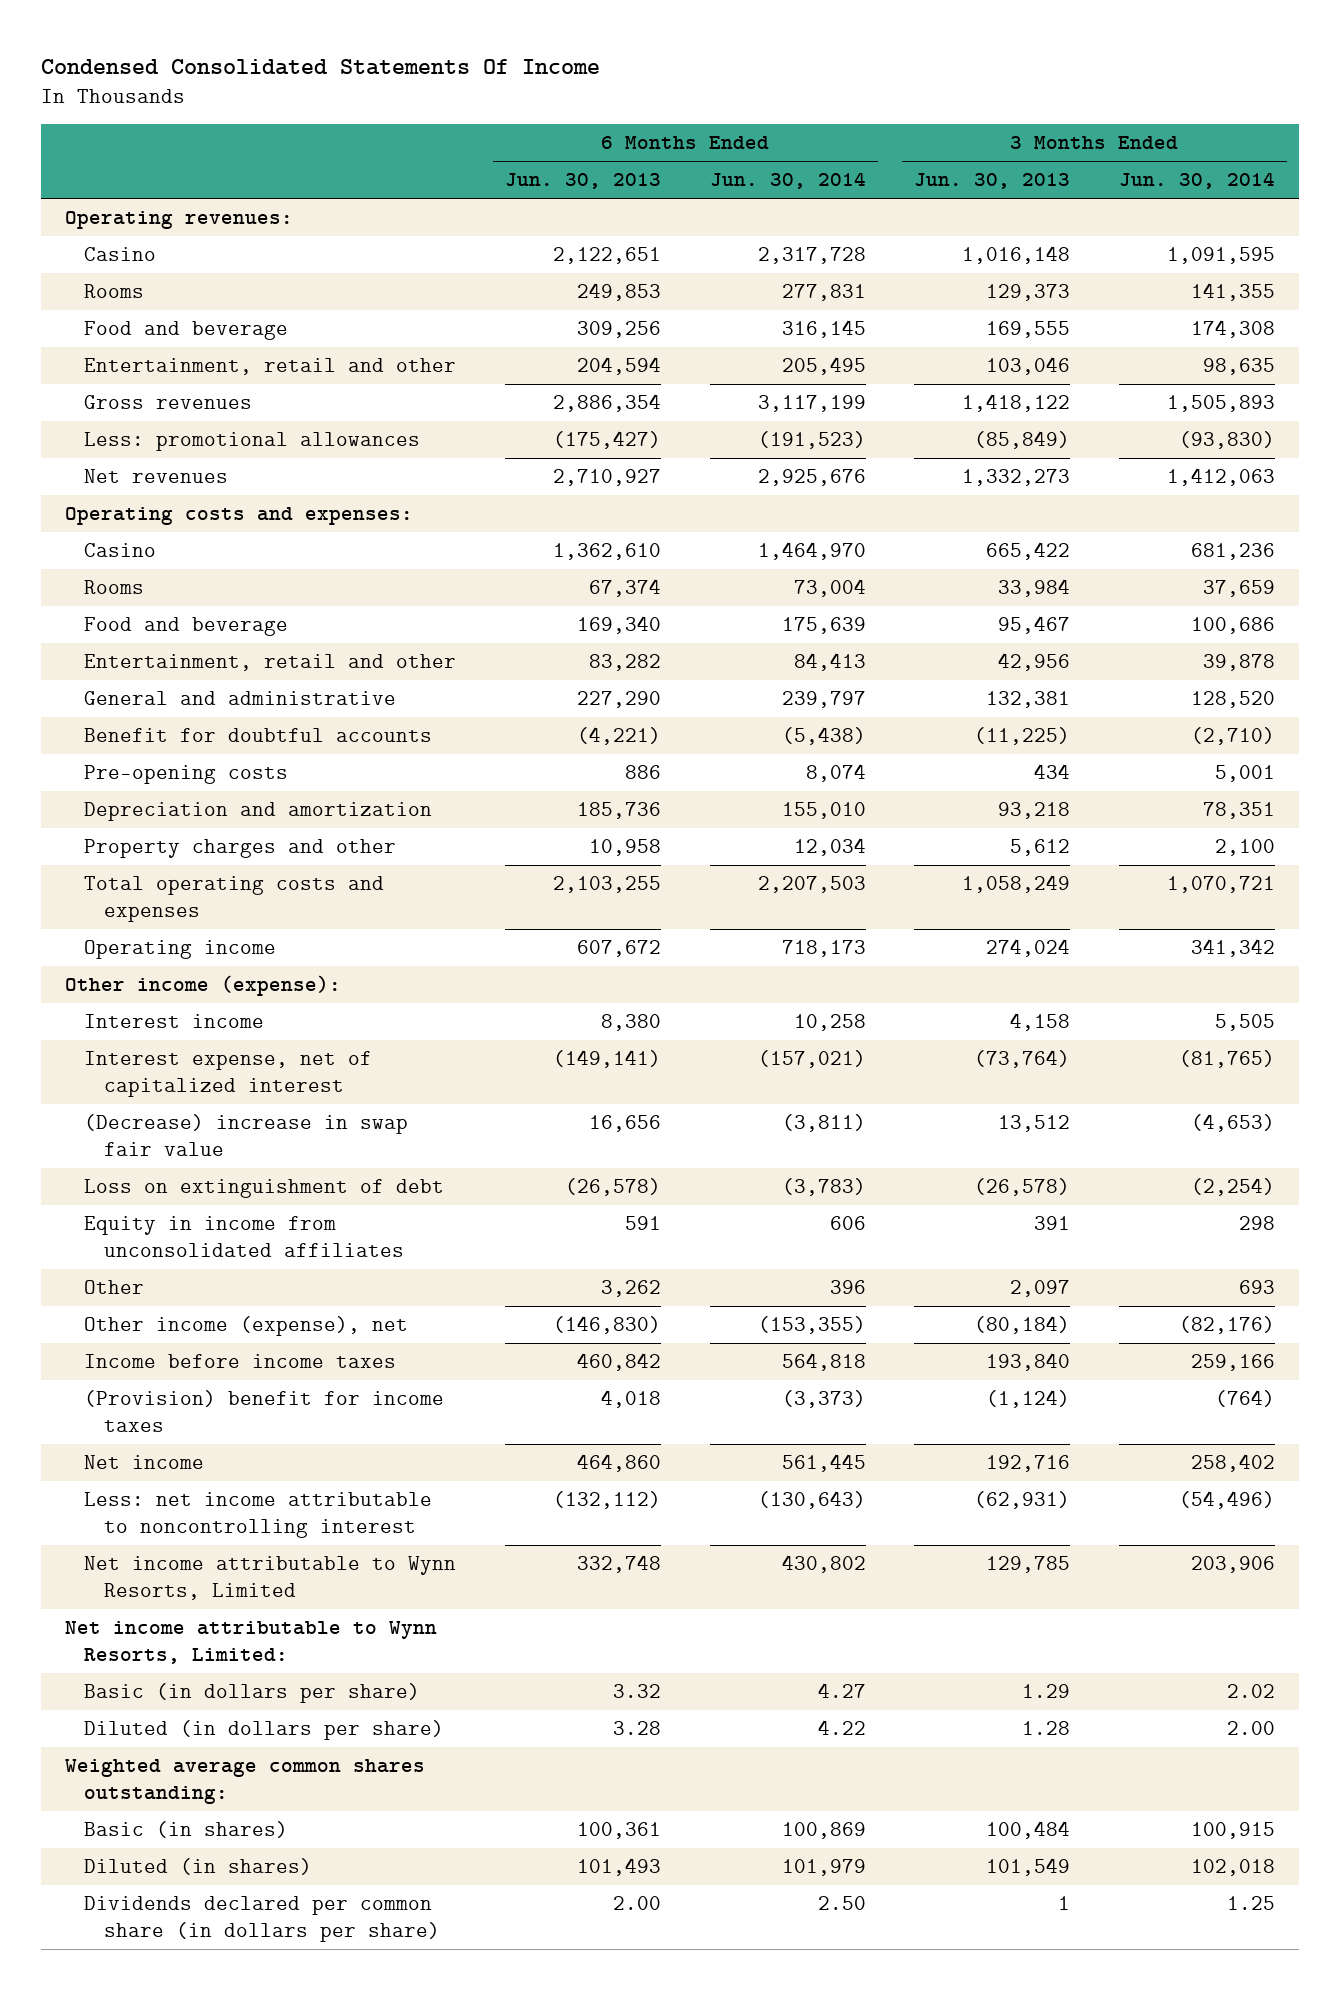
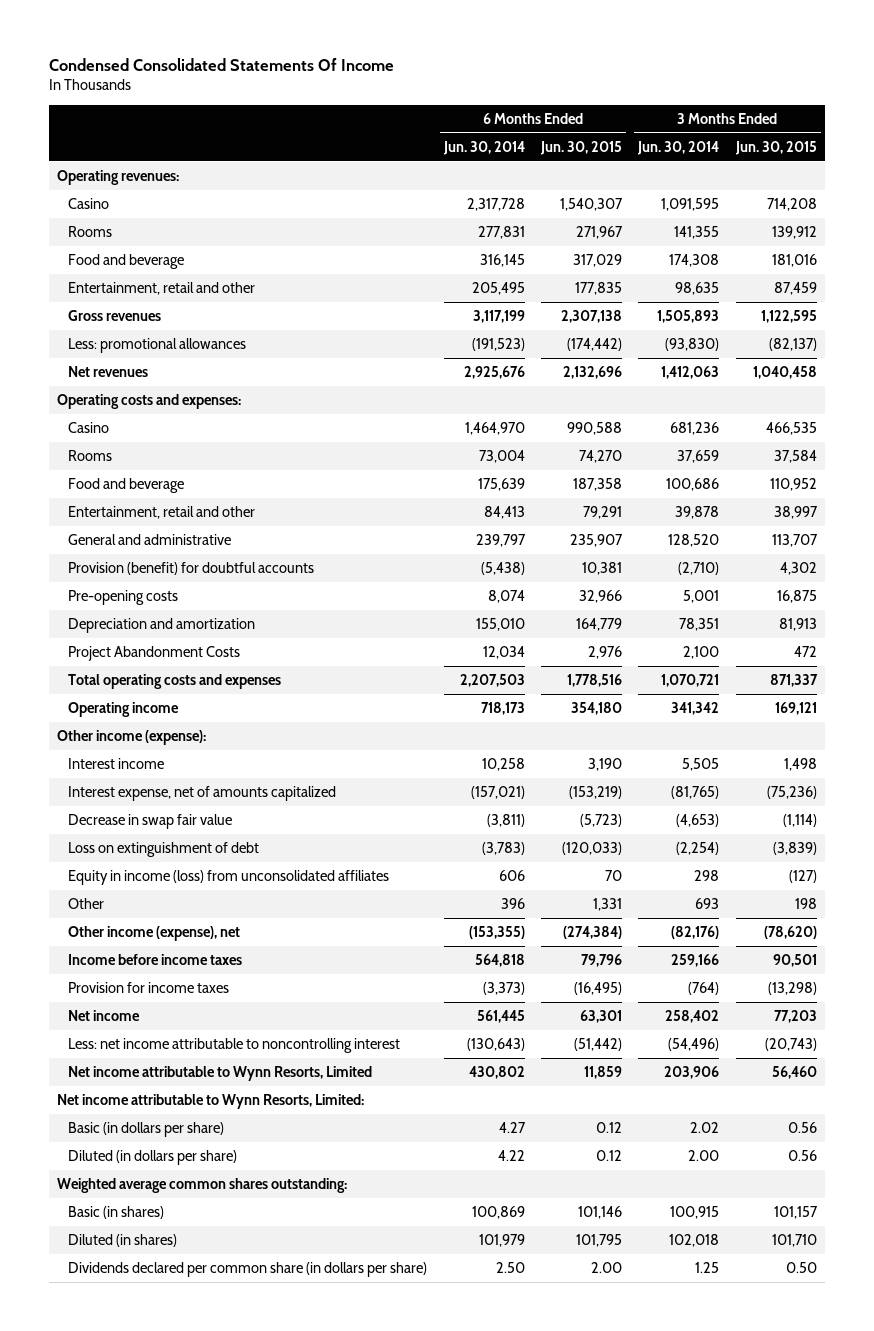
[505,173,662,190] Jun. 30, 2013 -> none
[914,173,1071,190] Jun. 30, 2013 -> none
none -> [540,140,623,155] Jun. 30, 2015
none -> [734,140,817,155] Jun. 30, 2015
[84,728,433,743] Benefit for doubtful accounts -> [68,561,315,575] Provision (benefit) for doubtful accounts
[84,839,397,859] Property charges and other -> [68,645,241,661] Project Abandonment Costs
[84,1051,373,1098] Interest expense, net of capitalized interest -> [68,785,337,801] Interest expense, net of amounts capitalized
[84,1114,409,1157] (Decrease) increase in swap fair value -> [68,813,233,829] Decrease in swap fair value
[84,1216,405,1258] Equity in income from unconsolidated affiliates -> [68,869,390,885] Equity in income (loss) from unconsolidated affiliates
[84,1390,445,1433] (Provision) benefit for income taxes -> [68,981,230,993] Provision for income taxes

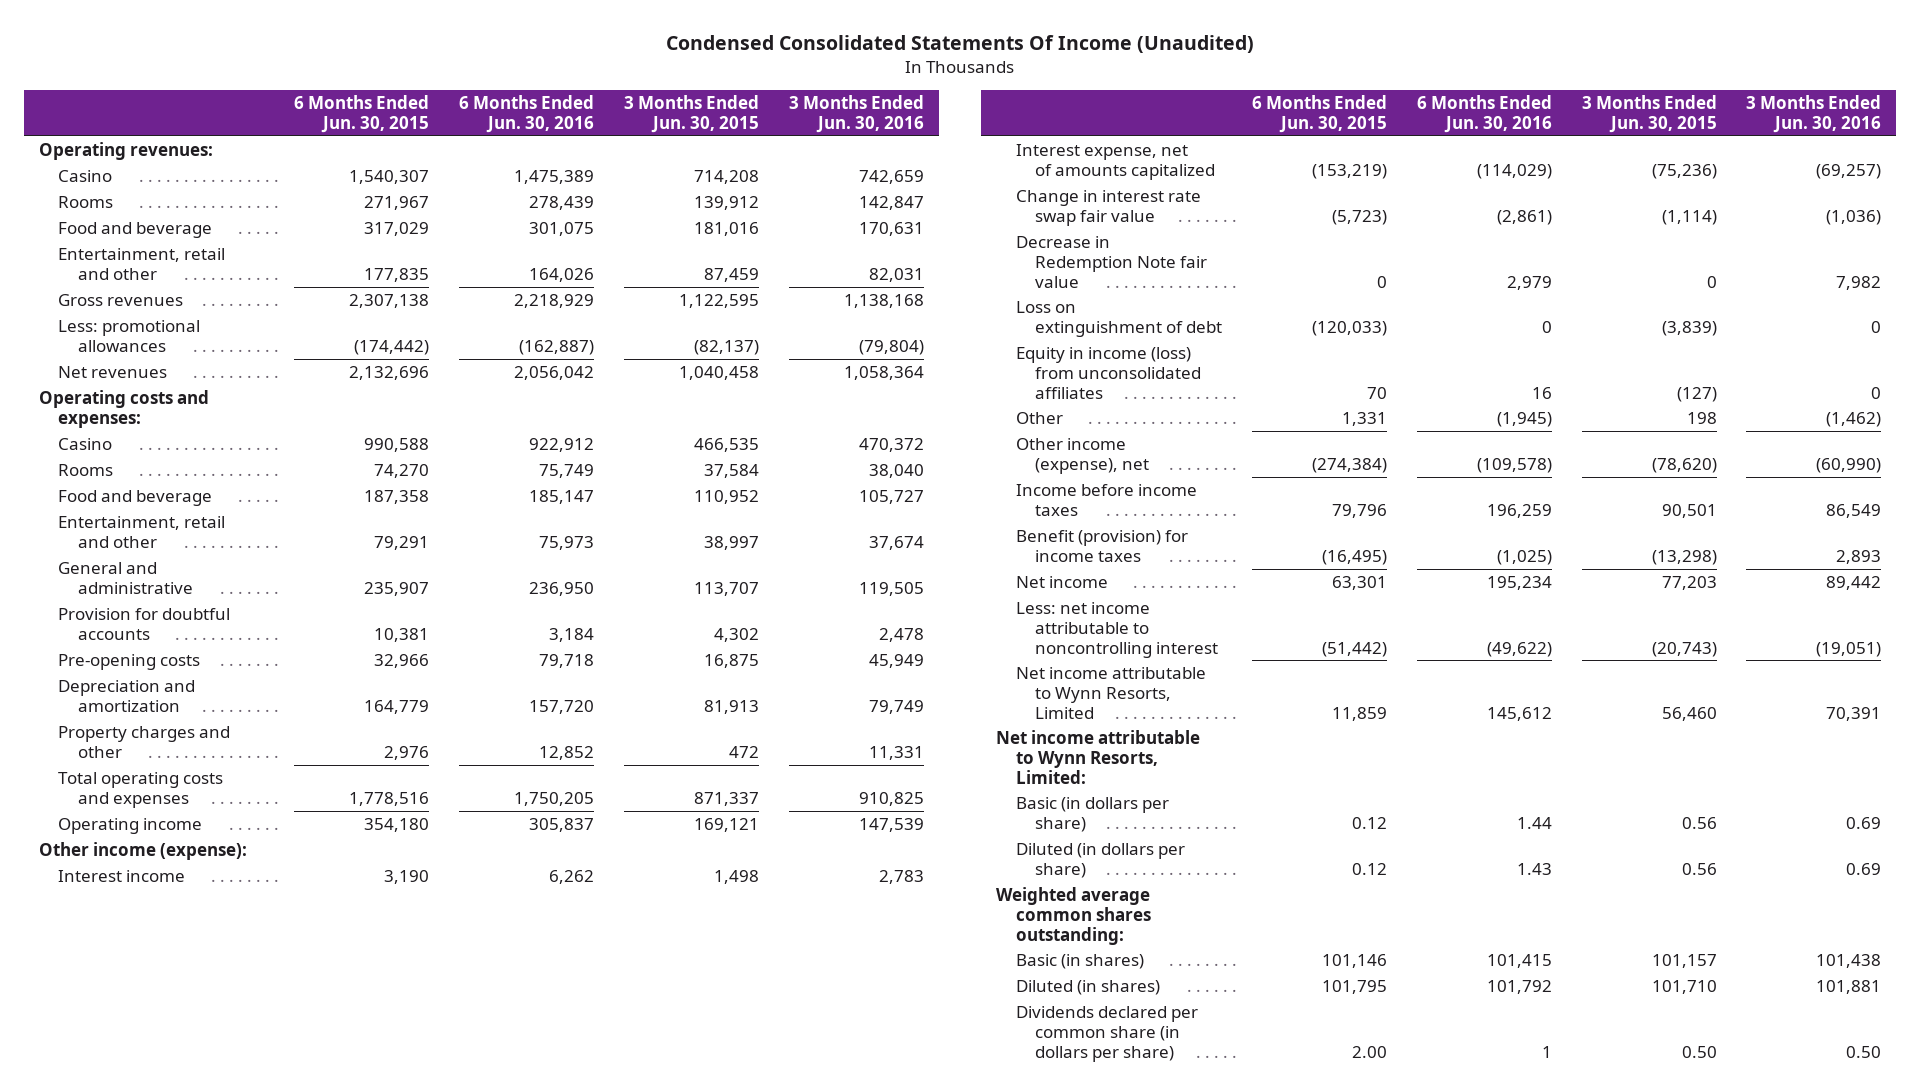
[48,58,394,72] Condensed Consolidated Statements Of Income -> [666,35,1255,54] Condensed Consolidated Statements Of Income (Unaudited)
[442,140,525,155] Jun. 30, 2014 -> none
[637,140,720,155] Jun. 30, 2014 -> none
none -> [459,95,595,133] 6 Months Ended Jun. 30, 2016
none -> [789,95,925,133] 3 Months Ended Jun. 30, 2016
[68,561,315,575] Provision (benefit) for doubtful accounts -> [58,607,231,640] Provision for doubtful accounts
[68,645,241,661] Project Abandonment Costs -> [58,725,231,758] Property charges and other
[68,813,233,829] Decrease in swap fair value -> [1015,189,1201,226] Change in interest rate swap fair value
none -> [1015,235,1207,288] Decrease in Redemption Note fair value
[68,981,230,993] Provision for income taxes -> [1015,529,1188,562] Benefit (provision) for income taxes

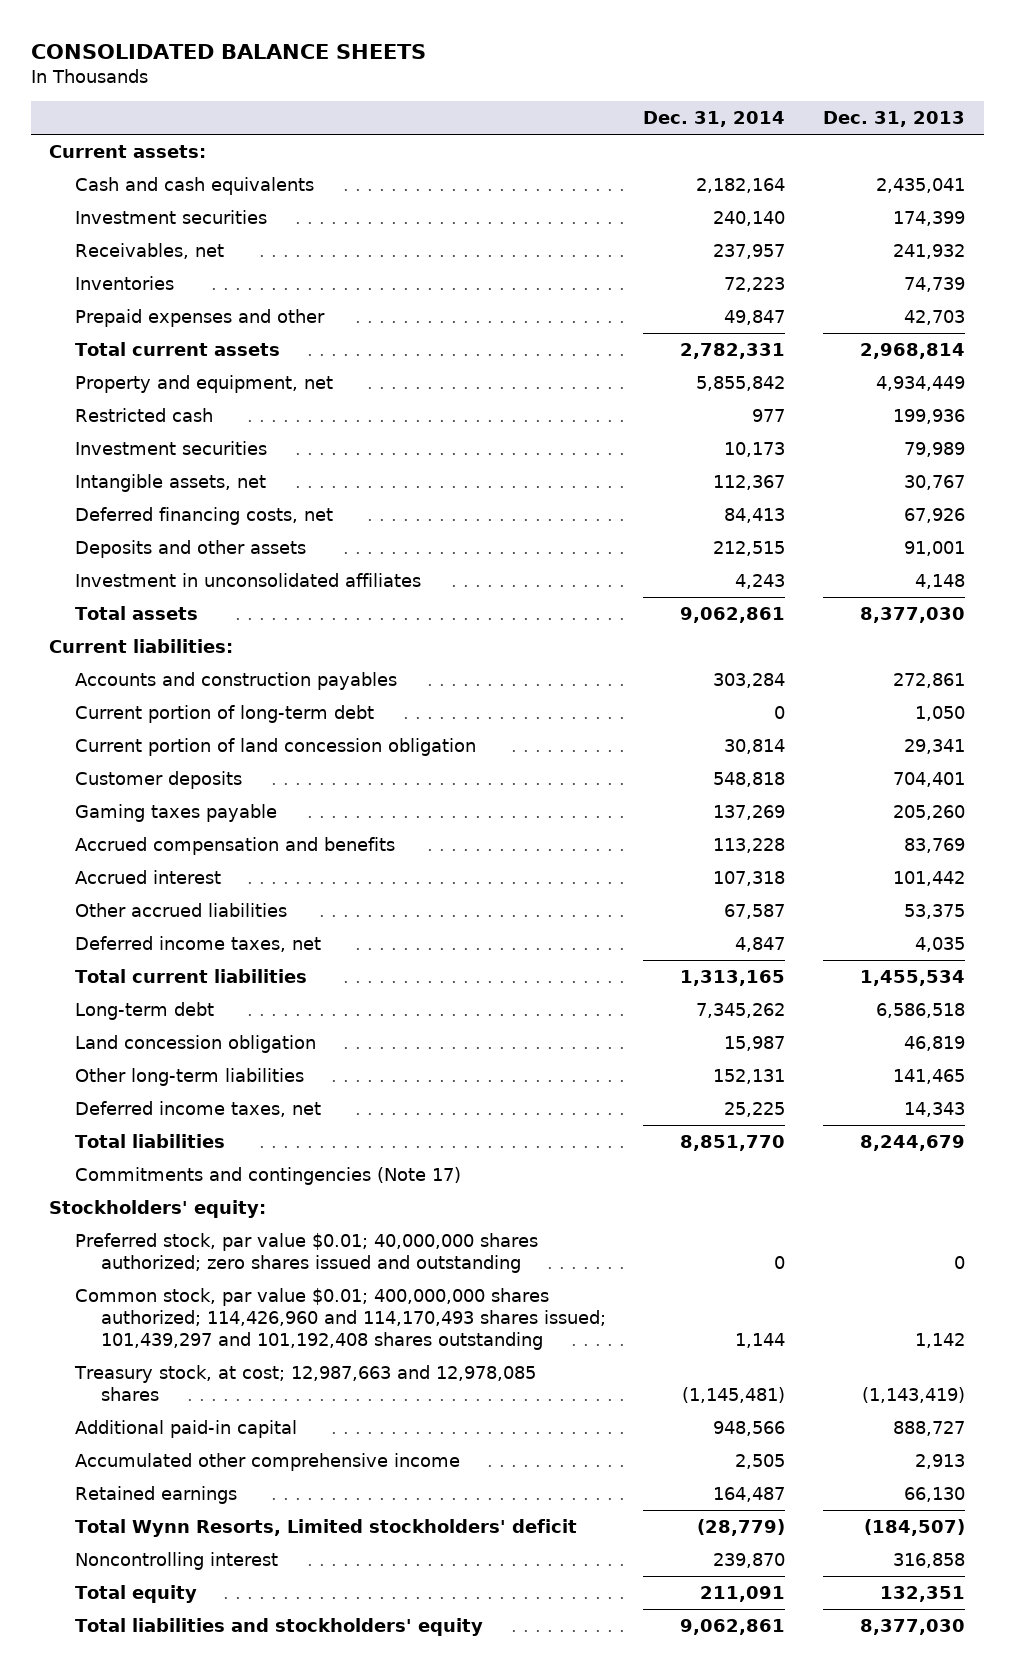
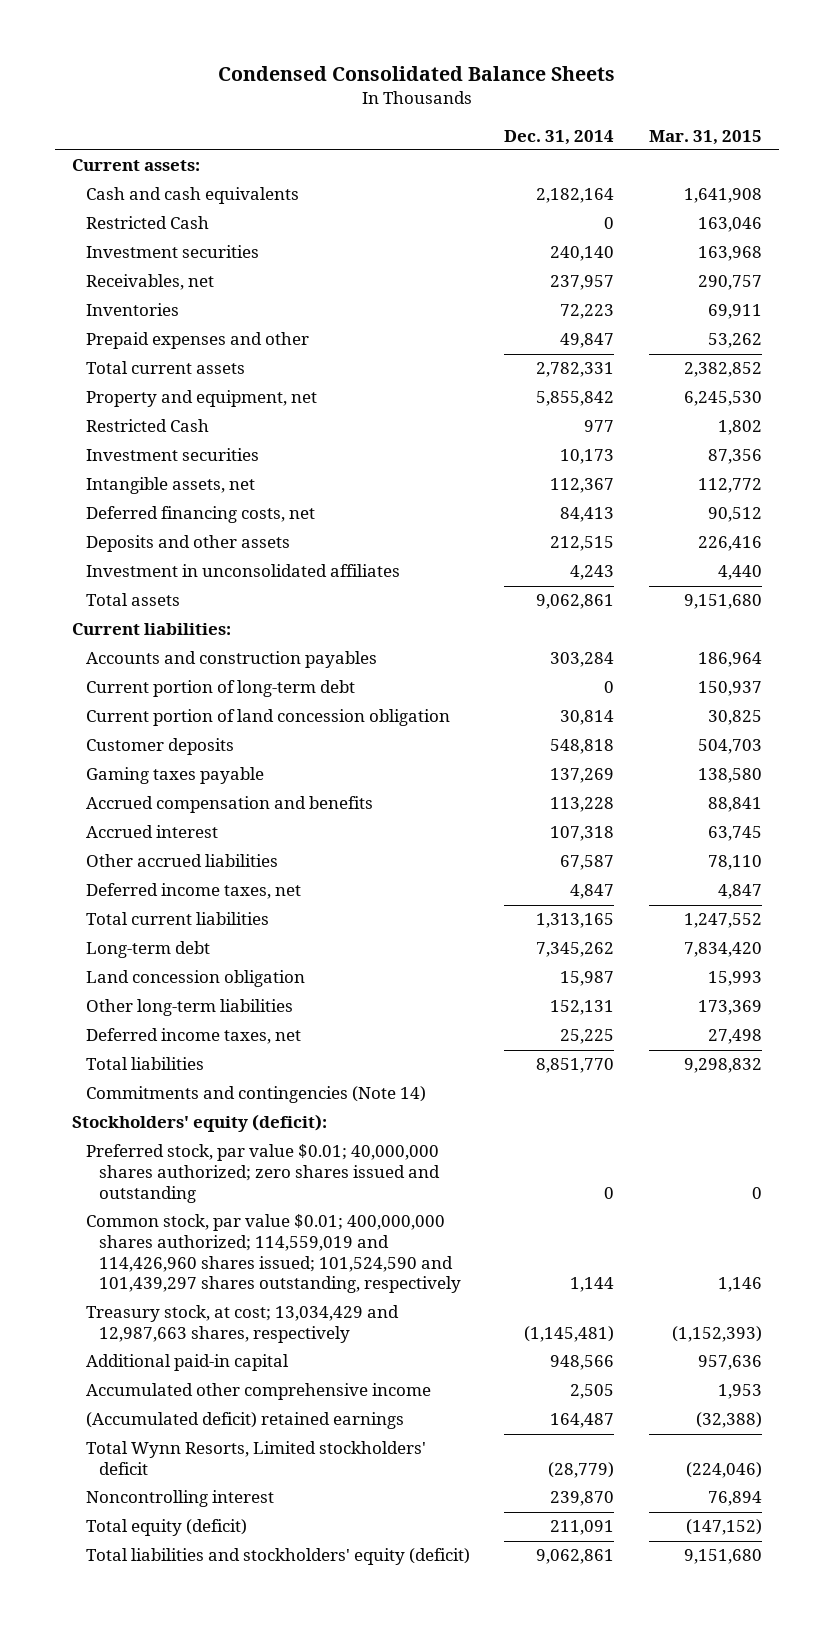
[30,43,426,59] CONSOLIDATED BALANCE SHEETS -> [217,66,615,82] Condensed Consolidated Balance Sheets
[822,111,965,128] Dec. 31, 2013 -> none
none -> [648,129,762,145] Mar. 31, 2015
none -> [85,216,209,230] Restricted Cash
[75,408,214,423] Restricted cash -> [85,419,209,433] Restricted Cash
[75,1167,462,1186] Commitments and contingencies (Note 17) -> [85,1086,426,1104] Commitments and contingencies (Note 14)
[49,1200,267,1219] Stockholders' equity: -> [72,1114,328,1133] Stockholders' equity (deficit):
[75,1288,606,1351] Common stock, par value $0.01; 400,000,000 shares authorized; 114,426,960 and 114,170,493 shares issued; 101,439,297 and 101,192,408 shares outstanding -> [85,1214,461,1294] Common stock, par value $0.01; 400,000,000 shares authorized; 114,559,019 and 114,426,960 shares issued; 101,524,590 and 101,439,297 shares outstanding, respectively
[74,1365,537,1402] Treasury stock, at cost; 12,987,663 and 12,978,085 shares -> [85,1305,399,1344] Treasury stock, at cost; 13,034,429 and 12,987,663 shares, respectively
[75,1486,238,1505] Retained earnings -> [85,1412,404,1430] (Accumulated deficit) retained earnings
[75,1585,198,1604] Total equity -> [85,1519,247,1537] Total equity (deficit)
[75,1618,484,1637] Total liabilities and stockholders' equity -> [85,1548,470,1566] Total liabilities and stockholders' equity (deficit)

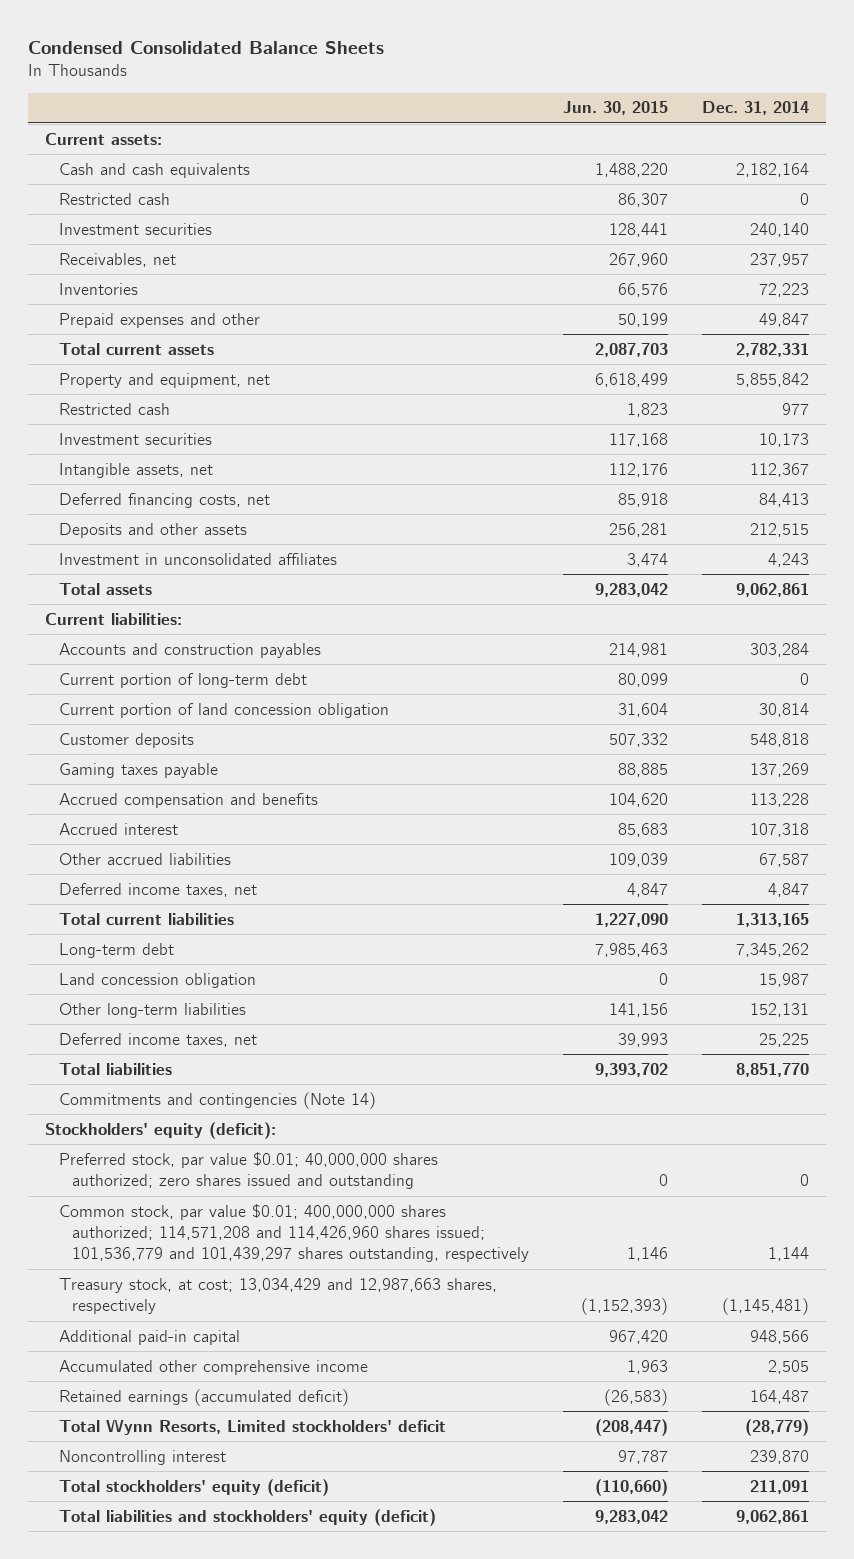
[648,129,762,145] Mar. 31, 2015 -> none
none -> [563,101,669,116] Jun. 30, 2015
[85,216,209,230] Restricted Cash -> [58,192,170,205] Restricted cash
[85,419,209,433] Restricted Cash -> [58,402,170,415] Restricted cash
[85,1214,461,1294] Common stock, par value $0.01; 400,000,000 shares authorized; 114,559,019 and 114,426,960 shares issued; 101,524,590 and 101,439,297 shares outstanding, respectively -> [58,1203,530,1263] Common stock, par value $0.01; 400,000,000 shares authorized; 114,571,208 and 114,426,960 shares issued; 101,536,779 and 101,439,297 shares outstanding, respectively
[85,1412,404,1430] (Accumulated deficit) retained earnings -> [58,1388,349,1406] Retained earnings (accumulated deficit)
[85,1519,247,1537] Total equity (deficit) -> [58,1478,329,1496] Total stockholders' equity (deficit)

